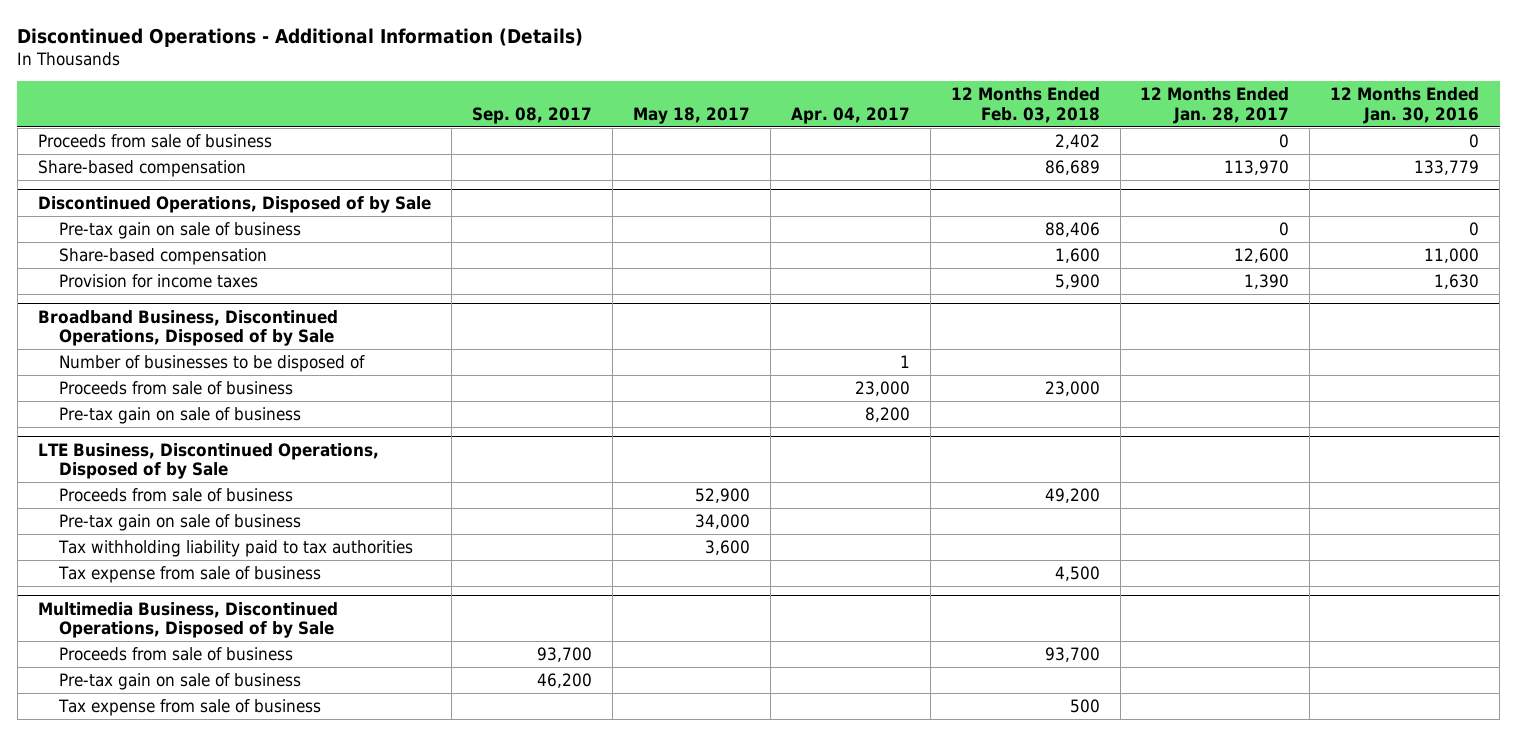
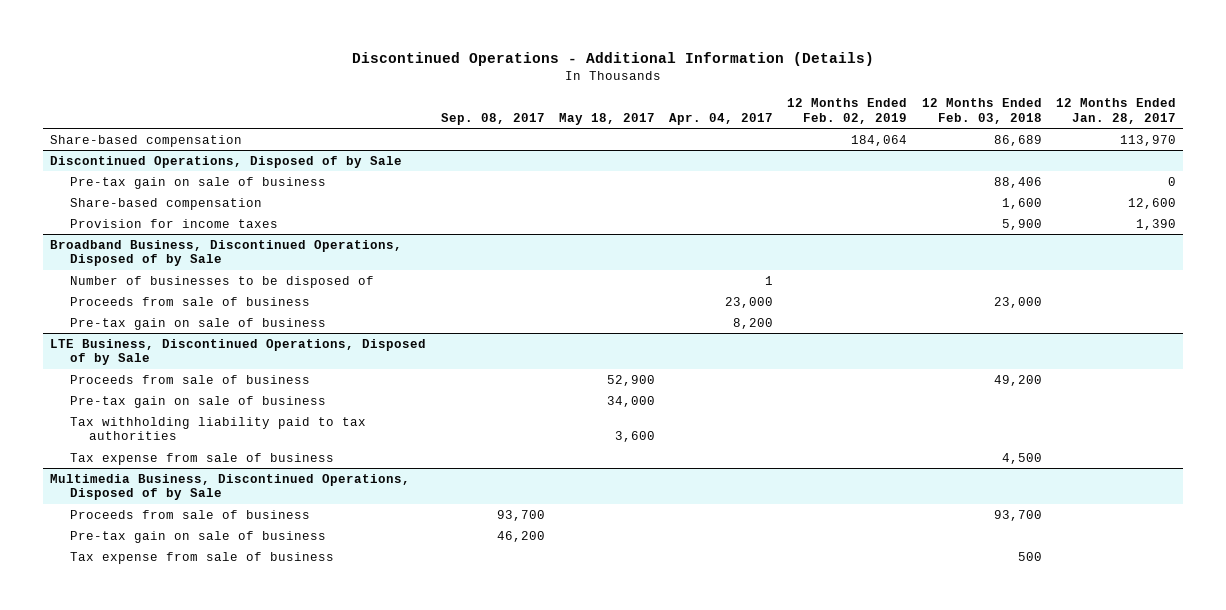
[1330,87,1480,124] 12 Months Ended Jan. 30, 2016 -> none
none -> [787,98,908,125] 12 Months Ended Feb. 02, 2019
[37,133,272,148] Proceeds from sale of business -> none

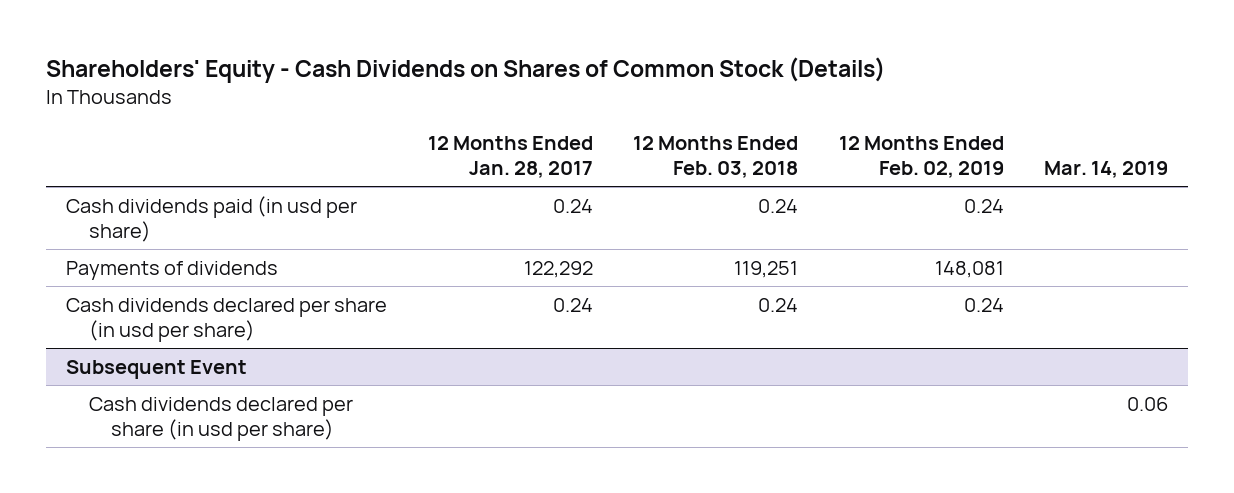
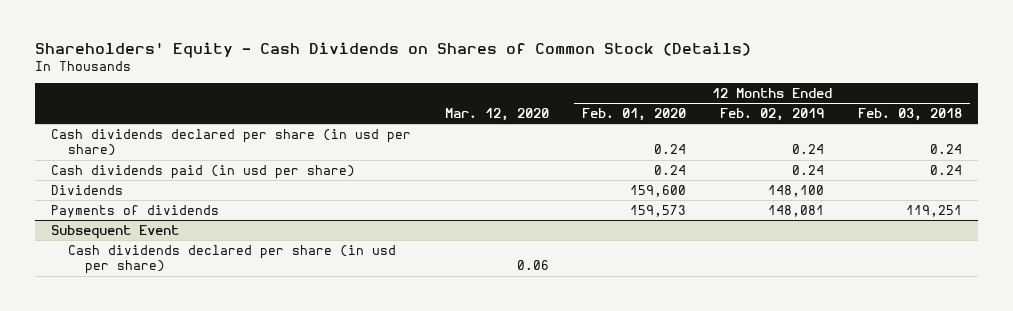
[427,136,593,179] 12 Months Ended Jan. 28, 2017 -> none
[1044,161,1169,179] Mar. 14, 2019 -> none
none -> [444,107,549,121] Mar. 12, 2020
none -> [582,107,687,121] Feb. 01, 2020
[66,297,388,342] Cash dividends declared per share (in usd per share) -> [51,128,412,157] Cash dividends declared per share (in usd per share)
none -> [51,184,124,195] Dividends

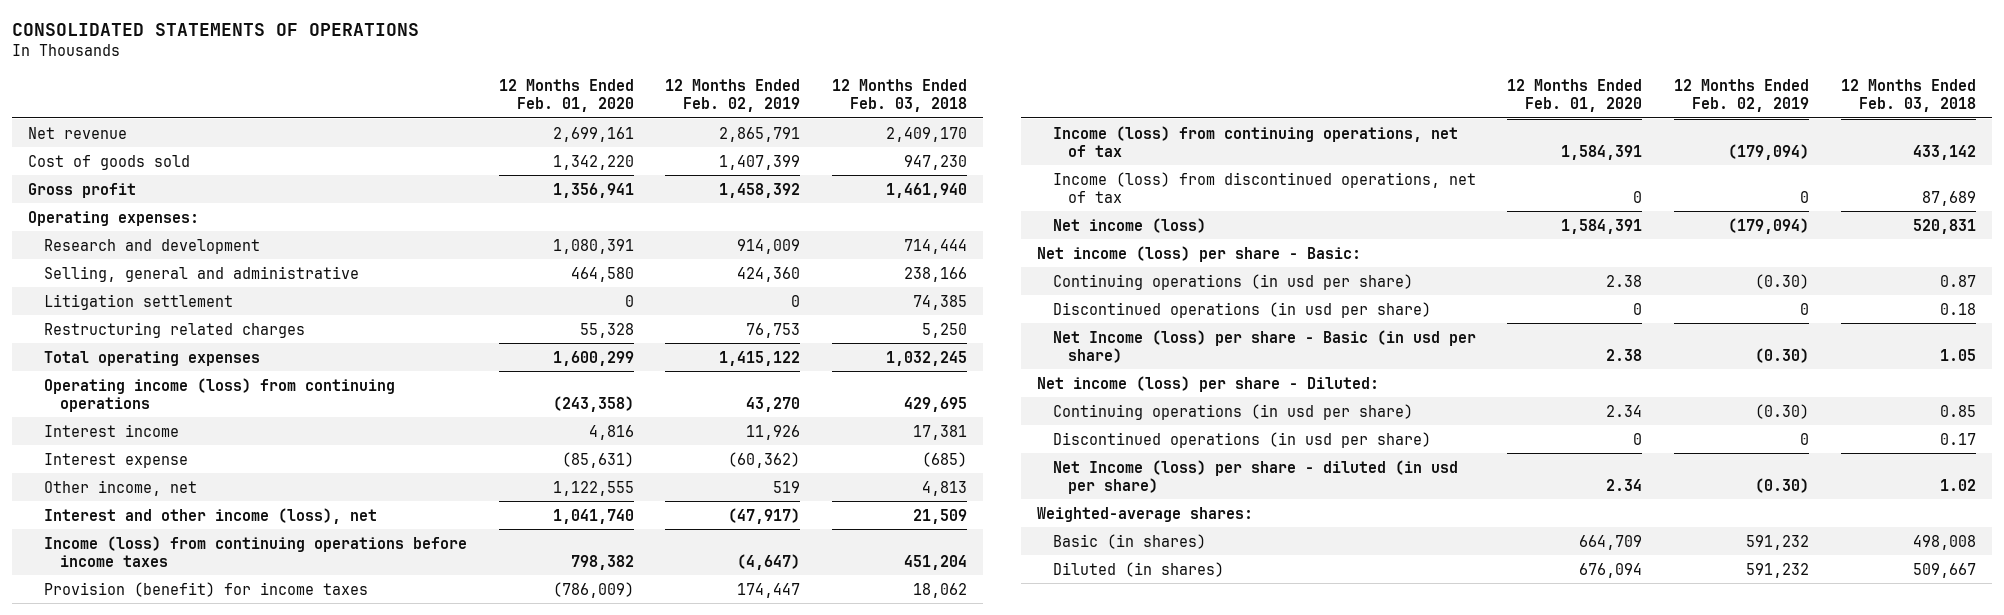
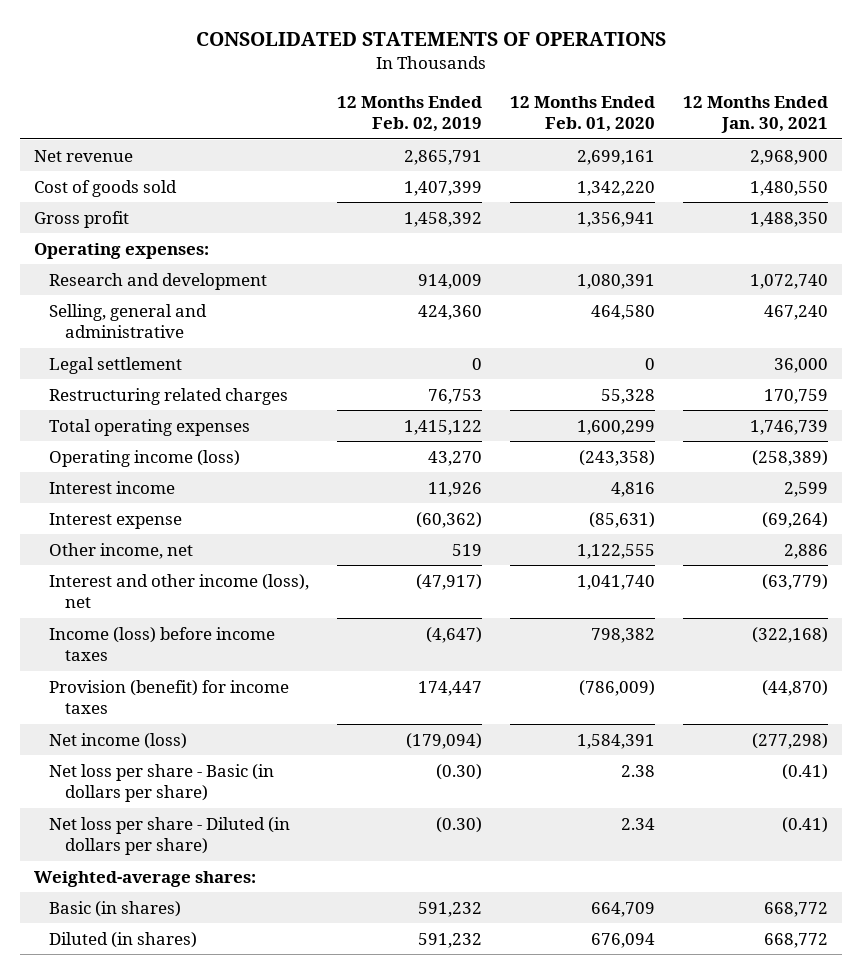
[832,79,968,113] 12 Months Ended Feb. 03, 2018 -> none
none -> [683,95,829,133] 12 Months Ended Jan. 30, 2021
[43,293,233,310] Litigation settlement -> [49,356,183,374] Legal settlement
[43,377,395,412] Operating income (loss) from continuing operations -> [49,449,241,467] Operating income (loss)
[43,535,467,567] Income (loss) from continuing operations before income taxes -> [49,626,276,662] Income (loss) before income taxes
[1052,125,1458,157] Income (loss) from continuing operations, net of tax -> none
[1052,171,1476,203] Income (loss) from discontinued operations, net of tax -> none
[1036,245,1361,262] Net income (loss) per share - Basic: -> none
[1052,273,1413,290] Continuing operations (in usd per share) -> none
[1052,301,1431,318] Discontinued operations (in usd per share) -> none
[1036,375,1379,392] Net income (loss) per share - Diluted: -> none
[1052,403,1413,420] Continuing operations (in usd per share) -> none
[1052,431,1431,448] Discontinued operations (in usd per share) -> none
[1052,329,1476,363] Net Income (loss) per share - Basic (in usd per share) -> [49,763,275,803] Net loss per share - Basic (in dollars per share)
[1052,459,1458,494] Net Income (loss) per share - diluted (in usd per share) -> [49,816,291,856] Net loss per share - Diluted (in dollars per share)

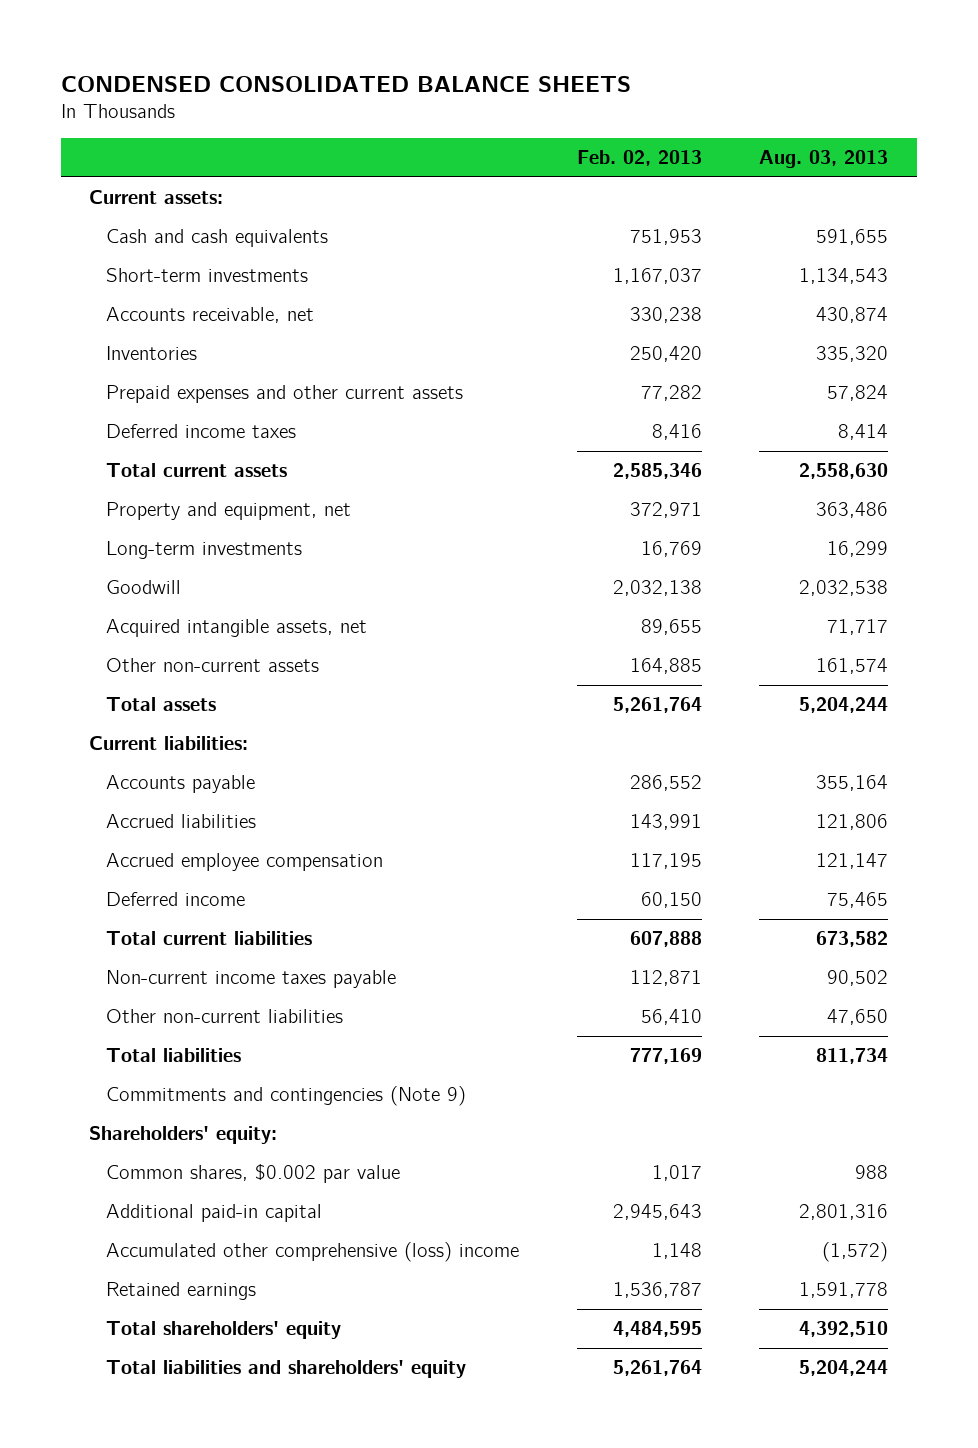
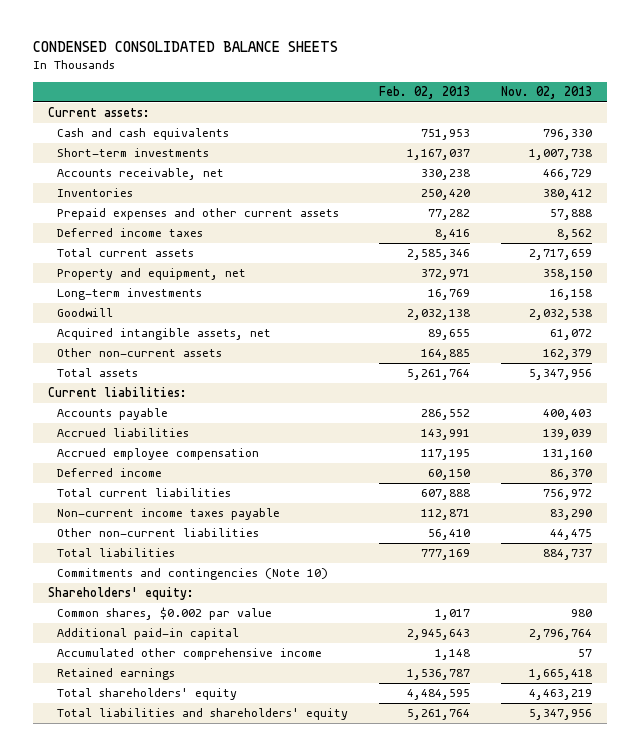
[759,150,889,169] Aug. 03, 2013 -> none
none -> [500,86,592,100] Nov. 02, 2013
[105,1086,466,1107] Commitments and contingencies (Note 9) -> [57,568,329,581] Commitments and contingencies (Note 10)
[105,1242,519,1263] Accumulated other comprehensive (loss) income -> [57,648,323,661] Accumulated other comprehensive income

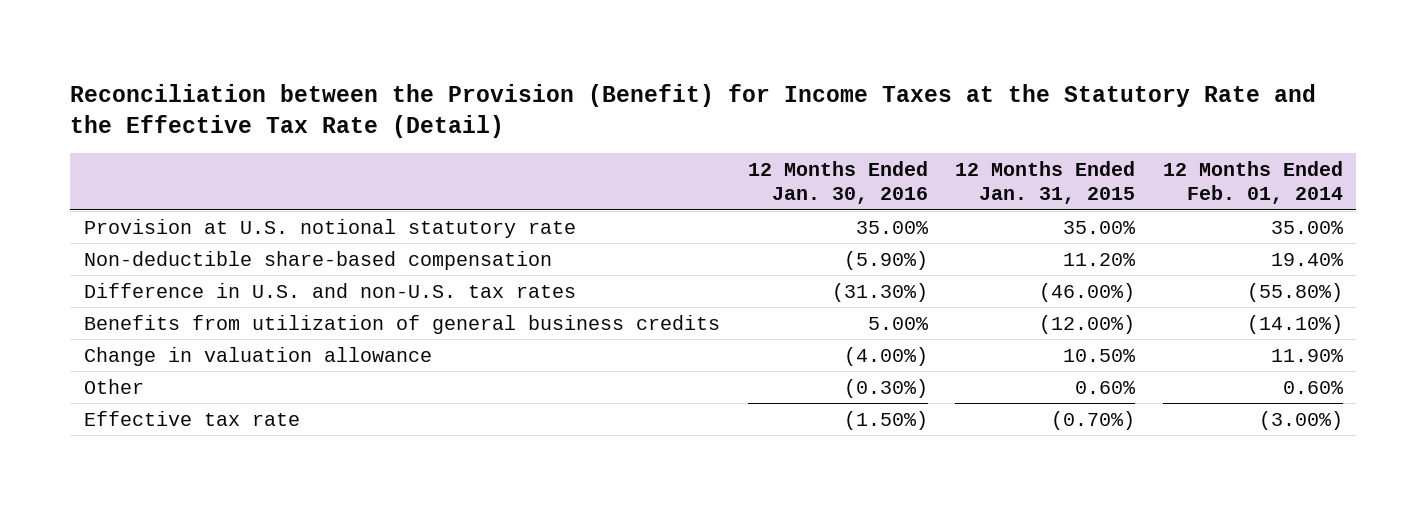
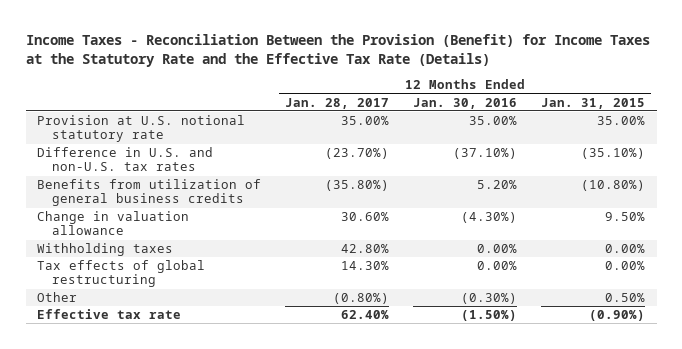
[70,83,1317,138] Reconciliation between the Provision (Benefit) for Income Taxes at the Statutory Rate and the Effective Tax Rate (Detail) -> [25,33,650,67] Income Taxes - Reconciliation Between the Provision (Benefit) for Income Taxes at the Statutory Rate and the Effective Tax Rate (Details)
[1162,160,1343,205] 12 Months Ended Feb. 01, 2014 -> none
none -> [285,97,390,109] Jan. 28, 2017
[84,250,553,270] Non-deductible share-based compensation -> none
[831,282,928,302] (31.30%) -> [452,148,517,160] (37.10%)
[1039,282,1136,302] (46.00%) -> [580,148,645,160] (35.10%)
[867,316,929,330] 5.00% -> [476,180,517,190] 5.20%
[1039,314,1136,334] (12.00%) -> [580,180,645,192] (10.80%)
[843,346,928,366] (4.00%) -> [460,212,517,224] (4.30%)
[1063,348,1137,362] 10.50% -> [604,212,645,222] 9.50%
none -> [37,243,174,257] Withholding taxes
none -> [37,260,206,288] Tax effects of global restructuring
[1075,380,1137,394] 0.60% -> [604,293,645,303] 0.50%
[1051,410,1136,430] (0.70%) -> [588,310,645,322] (0.90%)

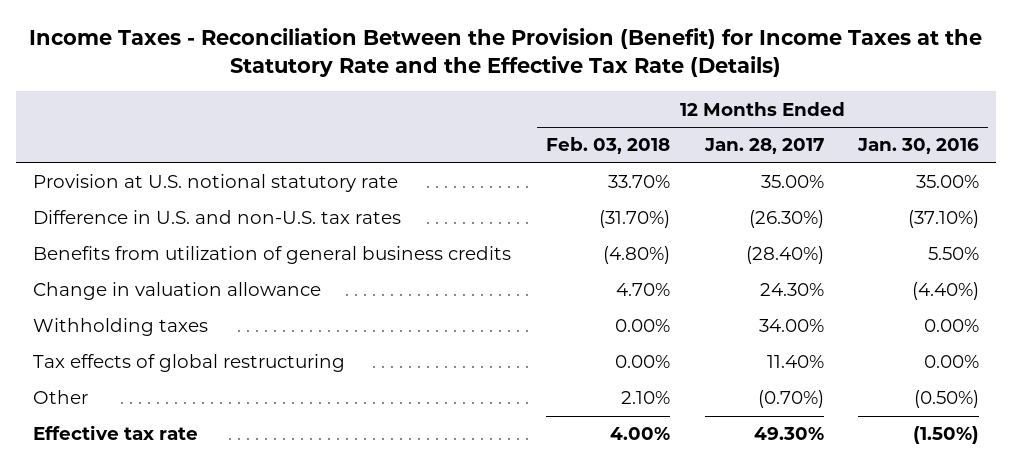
[540,97,645,109] Jan. 31, 2015 -> none
none -> [546,137,671,155] Feb. 03, 2018
[325,148,390,160] (23.70%) -> [748,210,824,229] (26.30%)
[325,180,390,192] (35.80%) -> [745,246,824,265] (28.40%)
[476,180,517,190] 5.20% -> [928,247,980,261] 5.50%
[341,212,390,222] 30.60% -> [759,283,824,297] 24.30%
[460,212,517,224] (4.30%) -> [912,282,980,301] (4.40%)
[341,244,390,254] 42.80% -> [758,319,824,333] 34.00%
[341,261,390,271] 14.30% -> [766,355,824,369] 11.40%
[333,293,390,305] (0.80%) -> [757,390,824,409] (0.70%)
[460,293,517,305] (0.30%) -> [914,390,980,409] (0.50%)
[341,310,390,320] 62.40% -> [753,427,824,441] 49.30%

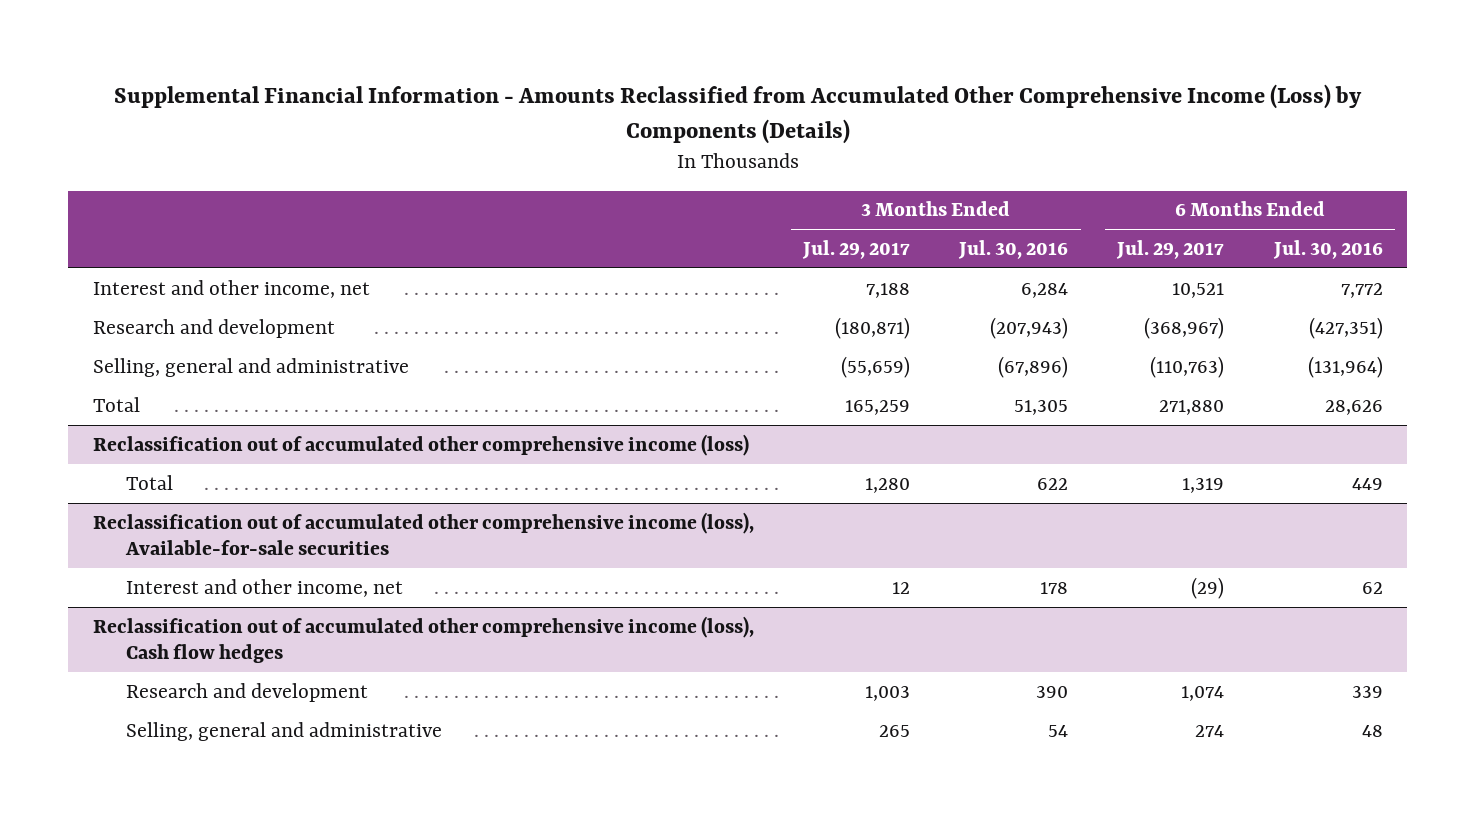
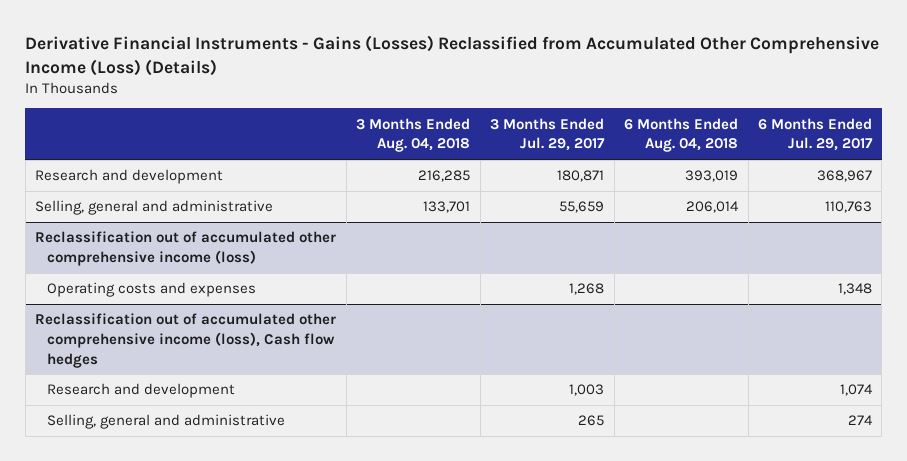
[113,84,1362,144] Supplemental Financial Information - Amounts Reclassified from Accumulated Other Comprehensive Income (Loss) by Components (Details) -> [25,34,880,76] Derivative Financial Instruments - Gains (Losses) Reclassified from Accumulated Other Comprehensive Income (Loss) (Details)
[958,239,1069,259] Jul. 30, 2016 -> none
[1272,239,1383,259] Jul. 30, 2016 -> none
none -> [356,117,471,153] 3 Months Ended Aug. 04, 2018
none -> [624,117,739,153] 6 Months Ended Aug. 04, 2018
[93,279,371,298] Interest and other income, net -> none
[93,396,141,412] Total -> none
[835,316,911,339] (180,871) -> [557,170,605,183] 180,871
[1144,316,1225,339] (368,967) -> [817,170,873,183] 368,967
[841,355,911,378] (55,659) -> [559,201,605,214] 55,659
[1150,355,1225,378] (110,763) -> [825,201,873,214] 110,763
[125,474,173,490] Total -> none
[93,511,755,555] Reclassification out of accumulated other comprehensive income (loss), Available-for-sale securities -> none
[125,578,403,597] Interest and other income, net -> none
none -> [47,282,257,298] Operating costs and expenses

